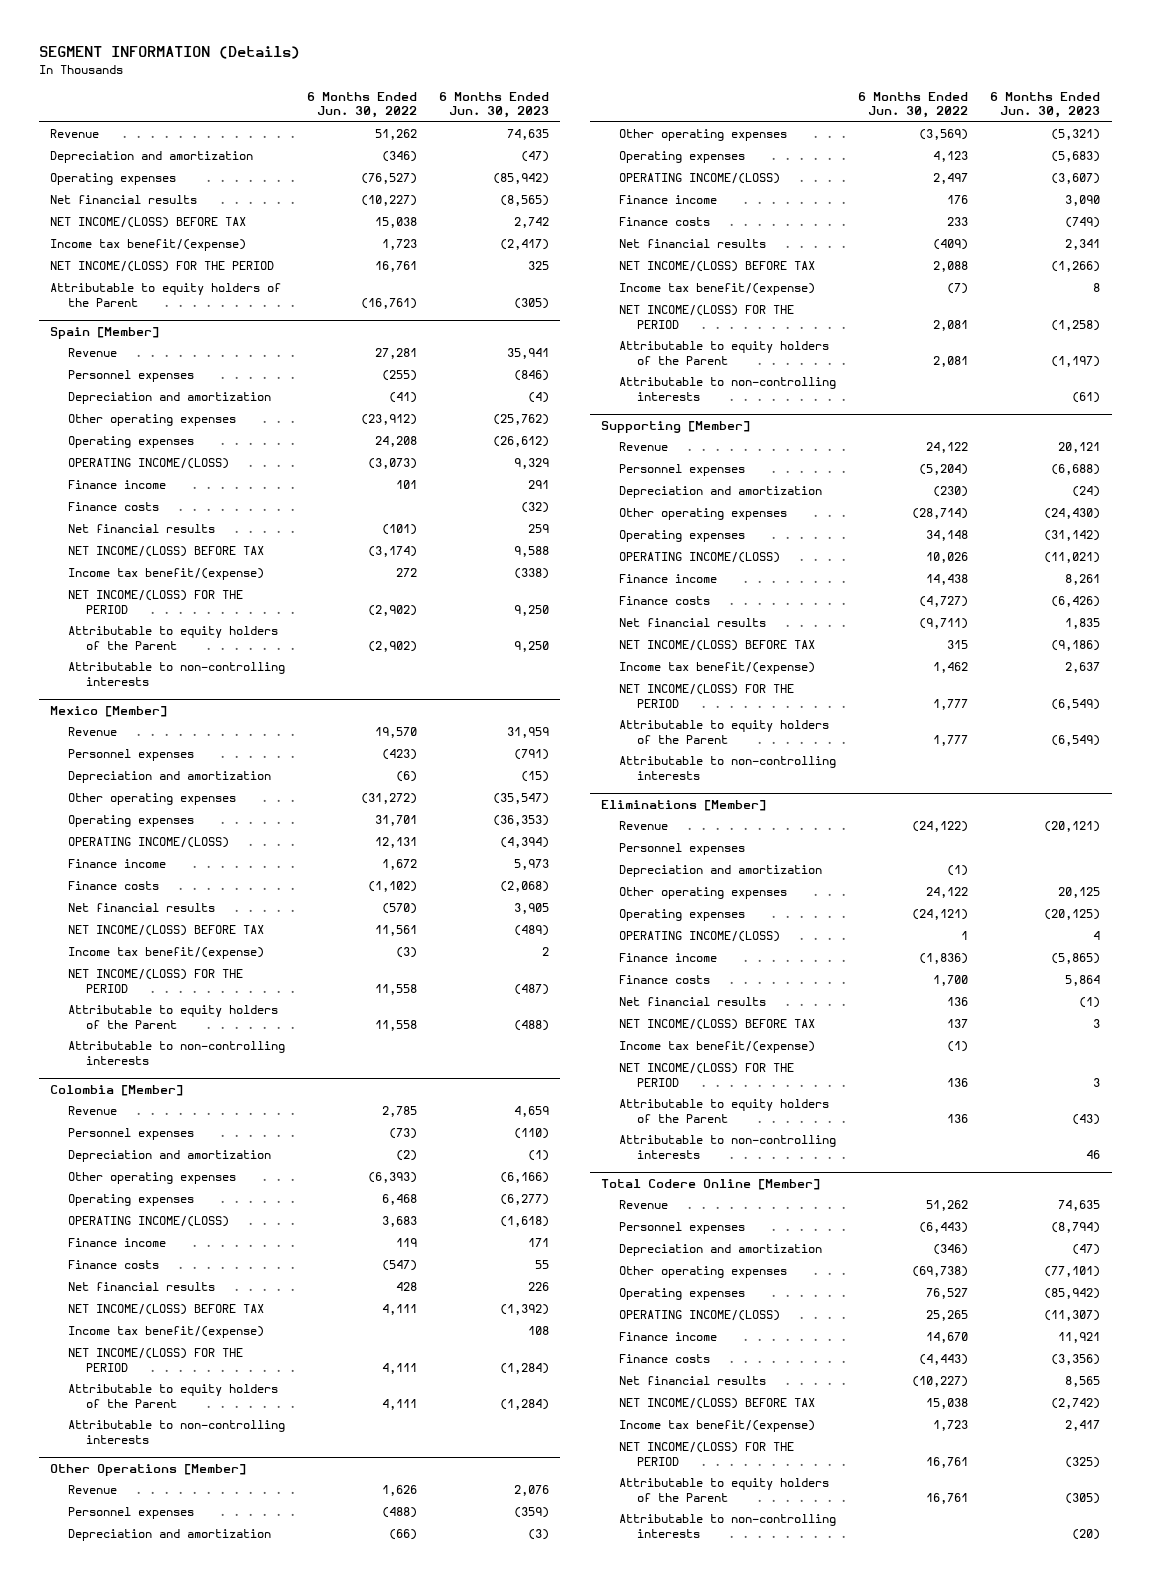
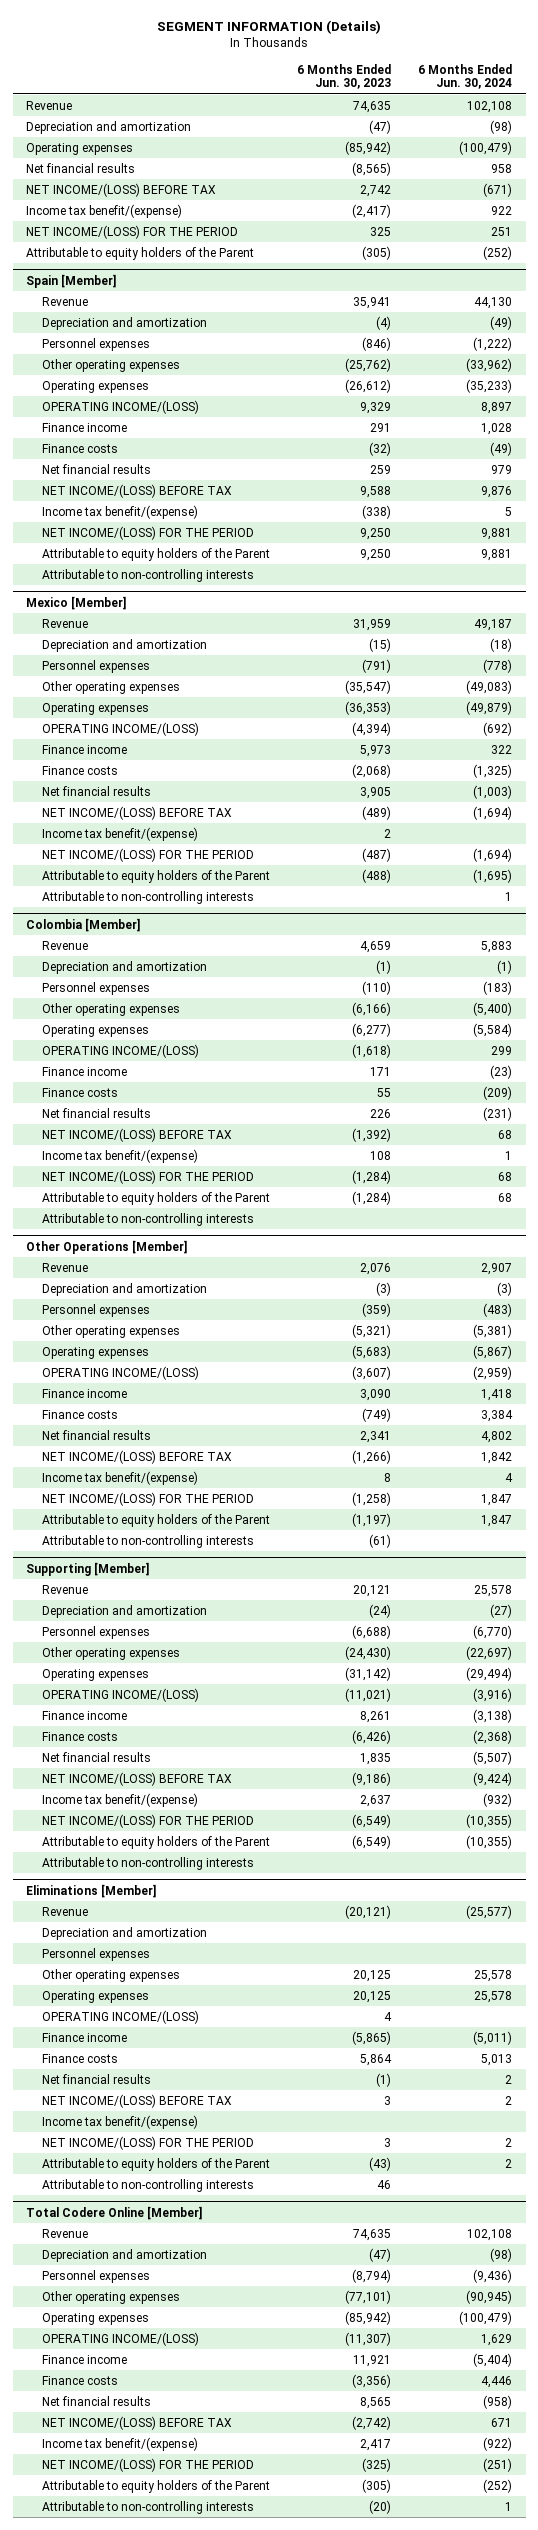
[306,92,417,119] 6 Months Ended Jun. 30, 2022 -> none
none -> [418,63,513,90] 6 Months Ended Jun. 30, 2024
[67,370,194,383] Personnel expenses -> [42,337,151,351] Personnel expenses
[67,749,194,762] Personnel expenses -> [42,659,151,673] Personnel expenses
[67,1128,194,1141] Personnel expenses -> [42,981,151,995] Personnel expenses
[67,1507,194,1520] Personnel expenses -> [42,1303,151,1317] Personnel expenses
[619,464,746,477] Personnel expenses -> [42,1625,151,1639] Personnel expenses
[619,843,746,856] Personnel expenses -> [42,1947,151,1961] Personnel expenses
[1044,909,1101,921] (20,125) -> [353,1990,392,2003] 20,125
[619,1222,746,1235] Personnel expenses -> [42,2269,151,2283] Personnel expenses

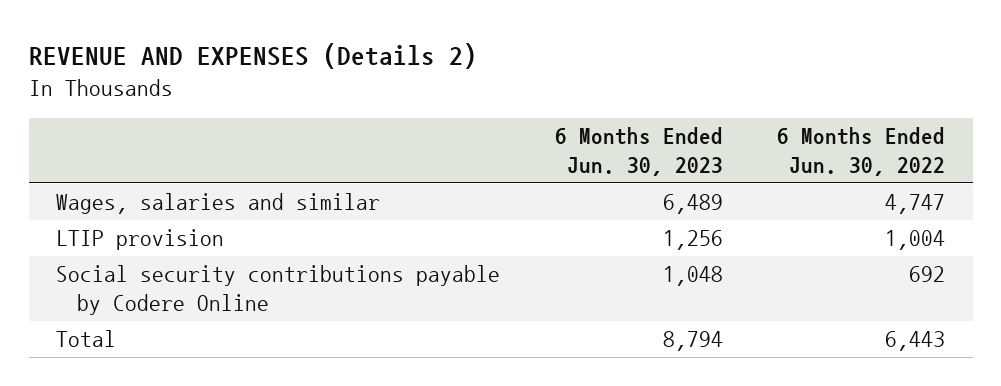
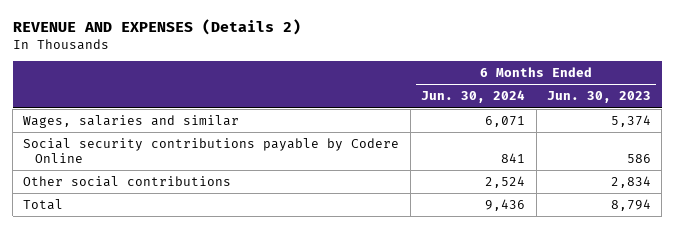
[777,127,946,176] 6 Months Ended Jun. 30, 2022 -> none
none -> [421,90,526,104] Jun. 30, 2024
[56,229,225,251] LTIP provision -> none
[662,194,723,215] 6,489 -> [611,114,652,127] 5,374
[662,266,723,287] 1,048 -> [627,153,652,163] 586
none -> [23,175,232,187] Other social contributions

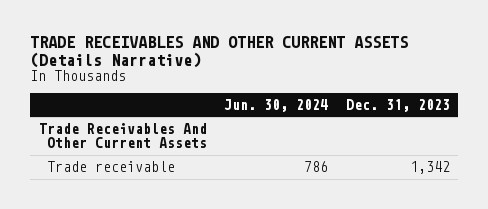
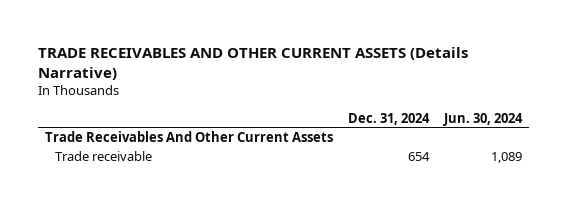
[345,98,450,112] Dec. 31, 2023 -> none
none -> [348,112,431,125] Dec. 31, 2024
[304,161,329,173] 786 -> [490,152,522,164] 1,089

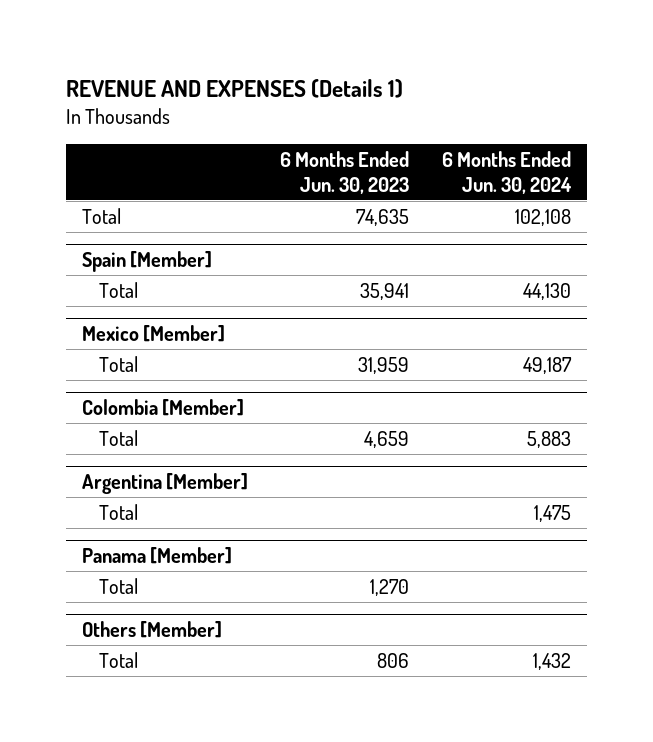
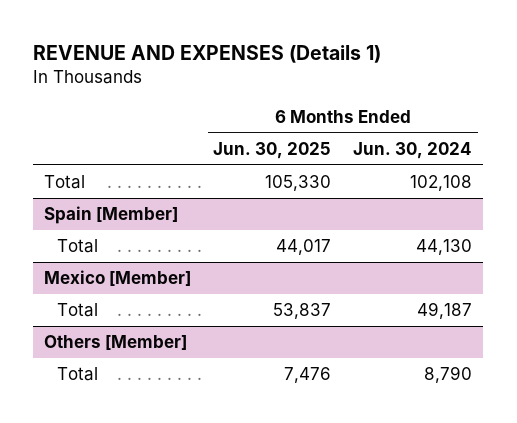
[280,150,410,194] 6 Months Ended Jun. 30, 2023 -> none
none -> [213,141,332,159] Jun. 30, 2025
[82,399,245,417] Colombia [Member] -> none
[99,429,139,446] Total -> none
[82,473,249,495] Argentina [Member] -> none
[99,503,139,520] Total -> none
[82,547,233,565] Panama [Member] -> none
[99,577,139,594] Total -> none
[532,652,571,670] 1,432 -> [424,366,473,384] 8,790

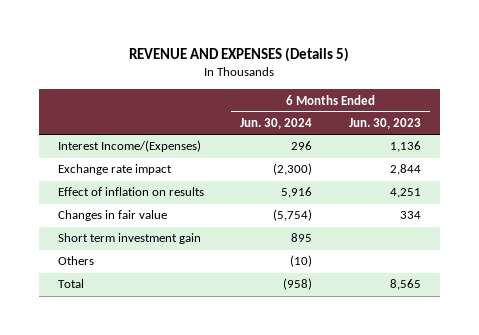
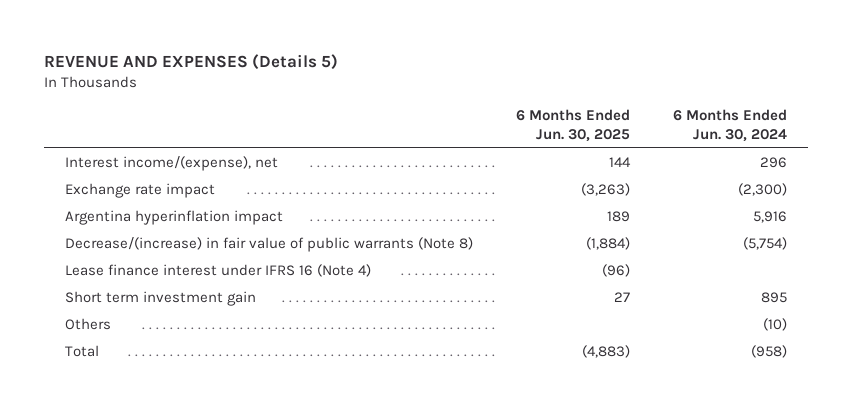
[349,118,422,130] Jun. 30, 2023 -> none
none -> [515,109,630,143] 6 Months Ended Jun. 30, 2025
[57,140,201,153] Interest Income/(Expenses) -> [65,156,279,172] Interest income/(expense), net
[57,187,204,197] Effect of inflation on results -> [65,210,284,226] Argentina hyperinflation impact
[57,210,167,222] Changes in fair value -> [65,237,474,253] Decrease/(increase) in fair value of public warrants (Note 8)
none -> [65,264,372,278] Lease finance interest under IFRS 16 (Note 4)

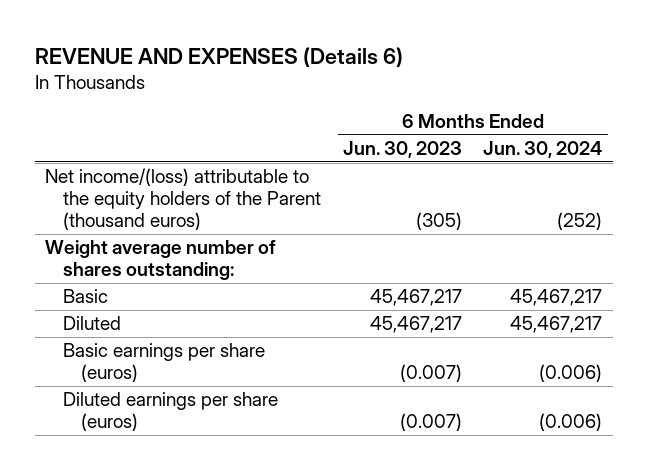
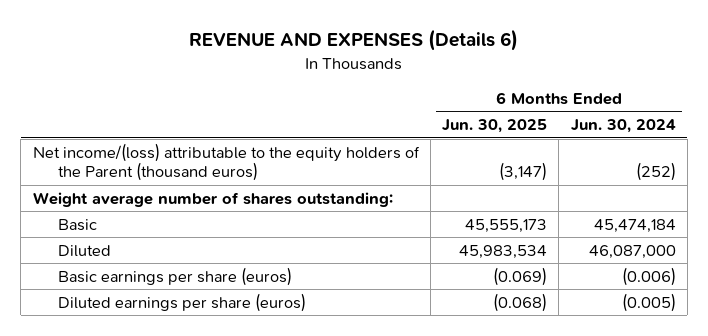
[342,141,462,159] Jun. 30, 2023 -> none
none -> [442,119,548,134] Jun. 30, 2025
[510,289,603,307] 45,467,217 -> [593,218,676,233] 45,474,184
[510,316,603,334] 45,467,217 -> [588,244,676,259] 46,087,000
[539,413,603,432] (0.006) -> [621,292,676,312] (0.005)

